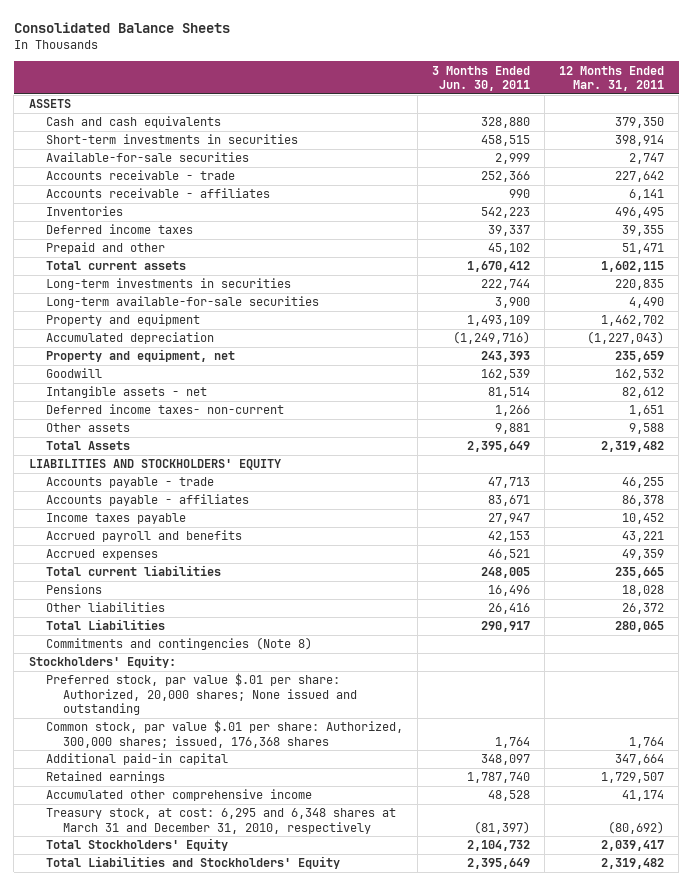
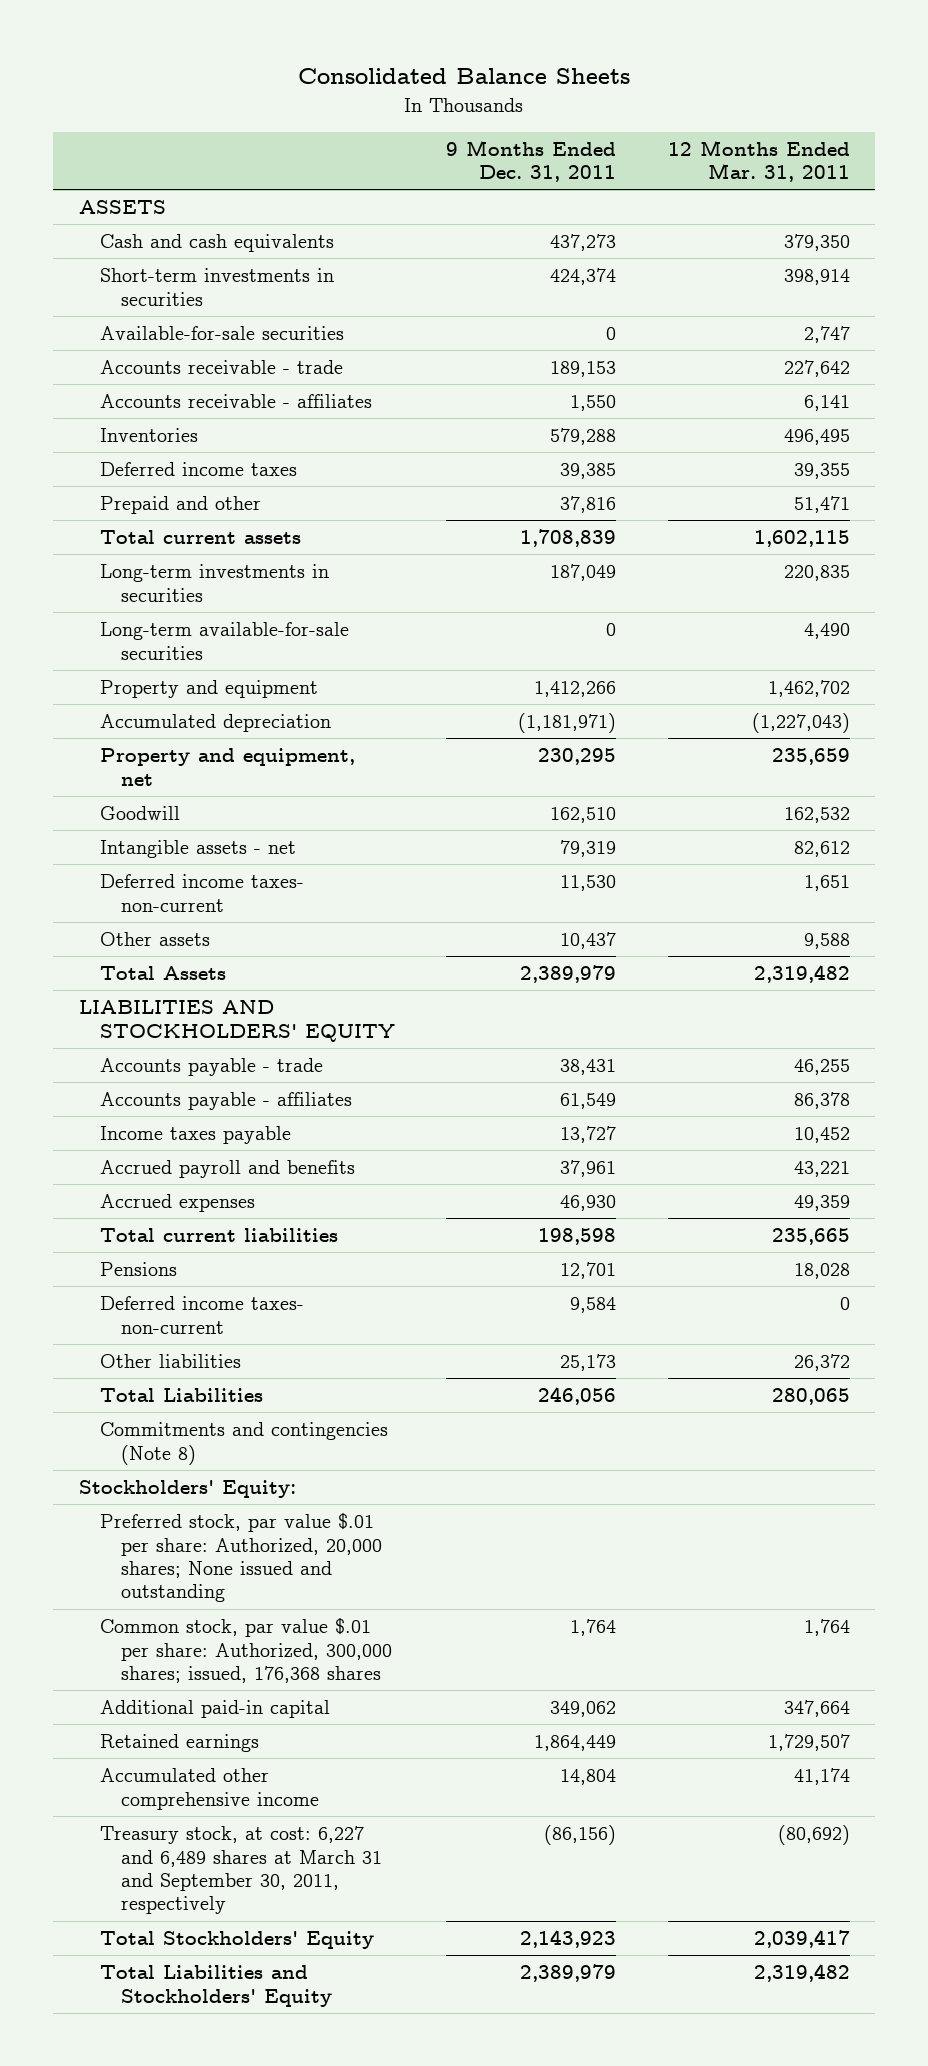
[431,65,530,92] 3 Months Ended Jun. 30, 2011 -> none
none -> [446,139,617,183] 9 Months Ended Dec. 31, 2011
none -> [99,1296,304,1334] Deferred income taxes- non-current
[45,808,396,834] Treasury stock, at cost: 6,295 and 6,348 shares at March 31 and December 31, 2010, respectively -> [99,1826,382,1915] Treasury stock, at cost: 6,227 and 6,489 shares at March 31 and September 30, 2011, respectively

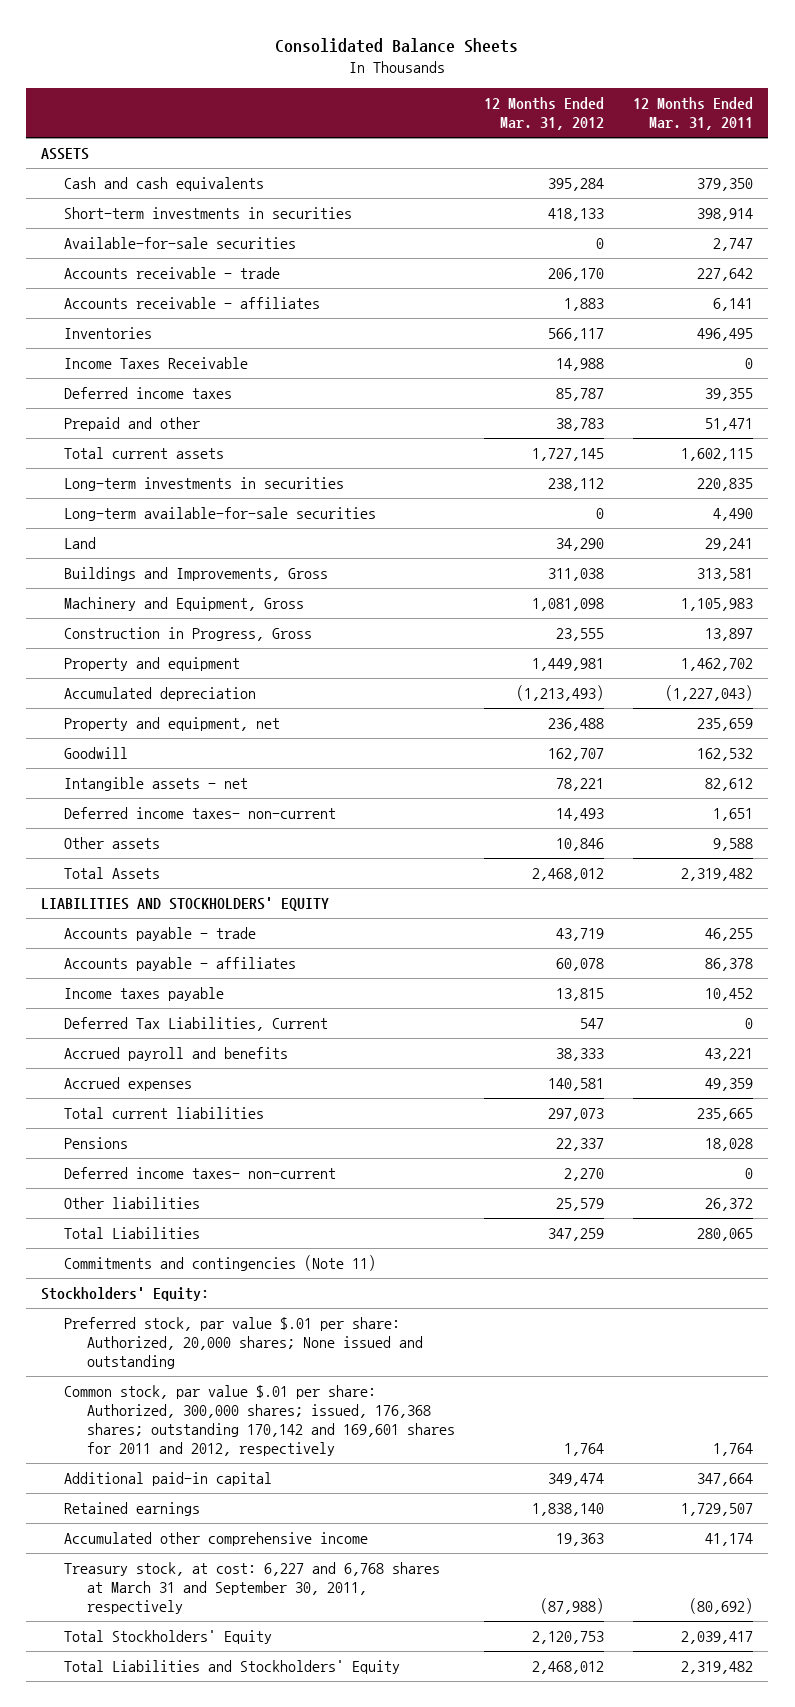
[446,139,617,183] 9 Months Ended Dec. 31, 2011 -> none
none -> [484,97,605,131] 12 Months Ended Mar. 31, 2012
none -> [63,357,248,370] Income Taxes Receivable
none -> [63,537,96,550] Land
none -> [63,567,328,582] Buildings and Improvements, Gross
none -> [63,597,304,612] Machinery and Equipment, Gross
none -> [63,627,312,642] Construction in Progress, Gross
none -> [63,1017,328,1032] Deferred Tax Liabilities, Current
[99,1422,388,1465] Commitments and contingencies (Note 8) -> [63,1255,376,1272] Commitments and contingencies (Note 11)
[99,1618,392,1683] Common stock, par value $.01 per share: Authorized, 300,000 shares; issued, 176,368 shares -> [63,1385,455,1456] Common stock, par value $.01 per share: Authorized, 300,000 shares; issued, 176,368 shares; outstanding 170,142 and 169,601 shares for 2011 and 2012, respectively
[99,1826,382,1915] Treasury stock, at cost: 6,227 and 6,489 shares at March 31 and September 30, 2011, respectively -> [63,1562,440,1614] Treasury stock, at cost: 6,227 and 6,768 shares at March 31 and September 30, 2011, respectively

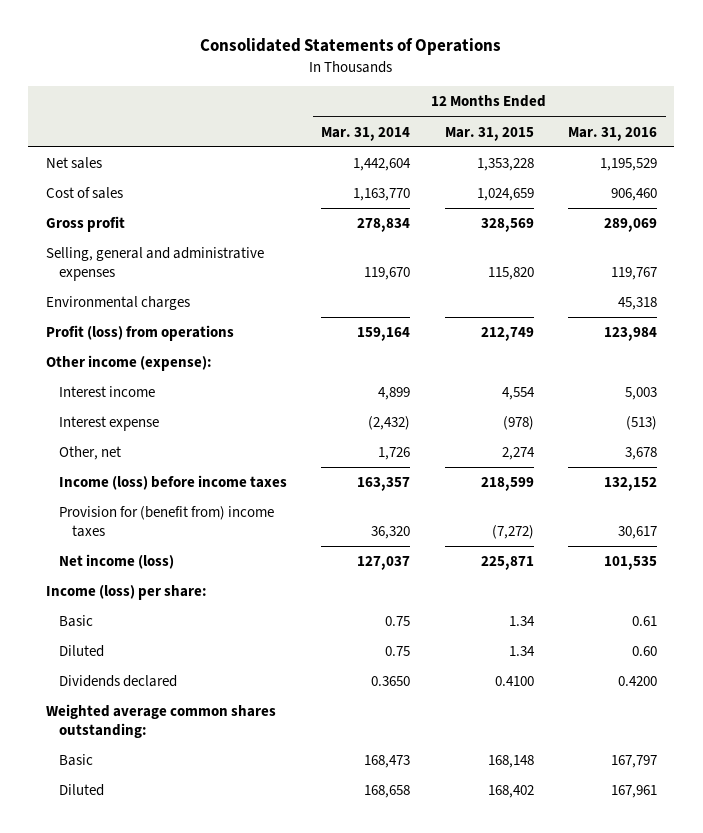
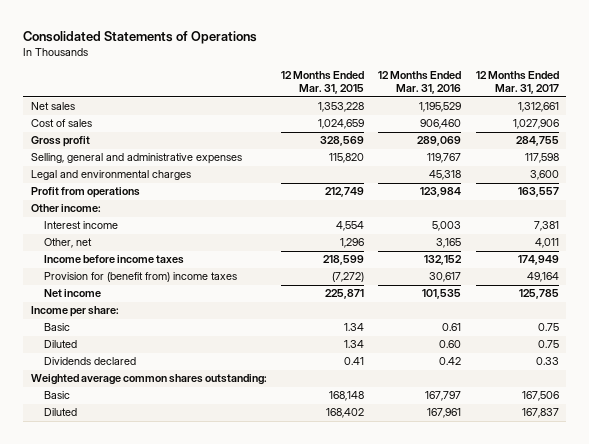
[321,126,411,141] Mar. 31, 2014 -> none
none -> [475,71,559,95] 12 Months Ended Mar. 31, 2017
[45,296,190,311] Environmental charges -> [30,170,191,181] Legal and environmental charges
[45,325,234,342] Profit (loss) from operations -> [30,187,140,199] Profit from operations
[45,355,212,372] Other income (expense): -> [30,204,101,213] Other income:
[58,416,159,432] Interest expense -> none
[501,447,535,461] 2,274 -> [339,238,364,249] 1,296
[624,447,657,461] 3,678 -> [436,238,462,249] 3,165
[58,475,287,491] Income (loss) before income taxes -> [43,255,184,265] Income before income taxes
[58,554,174,570] Net income (loss) -> [43,289,101,298] Net income
[45,585,207,601] Income (loss) per share: -> [30,306,119,318] Income per share:
[494,676,534,687] 0.4100 -> [343,357,364,366] 0.41
[617,676,657,687] 0.4200 -> [439,357,462,366] 0.42

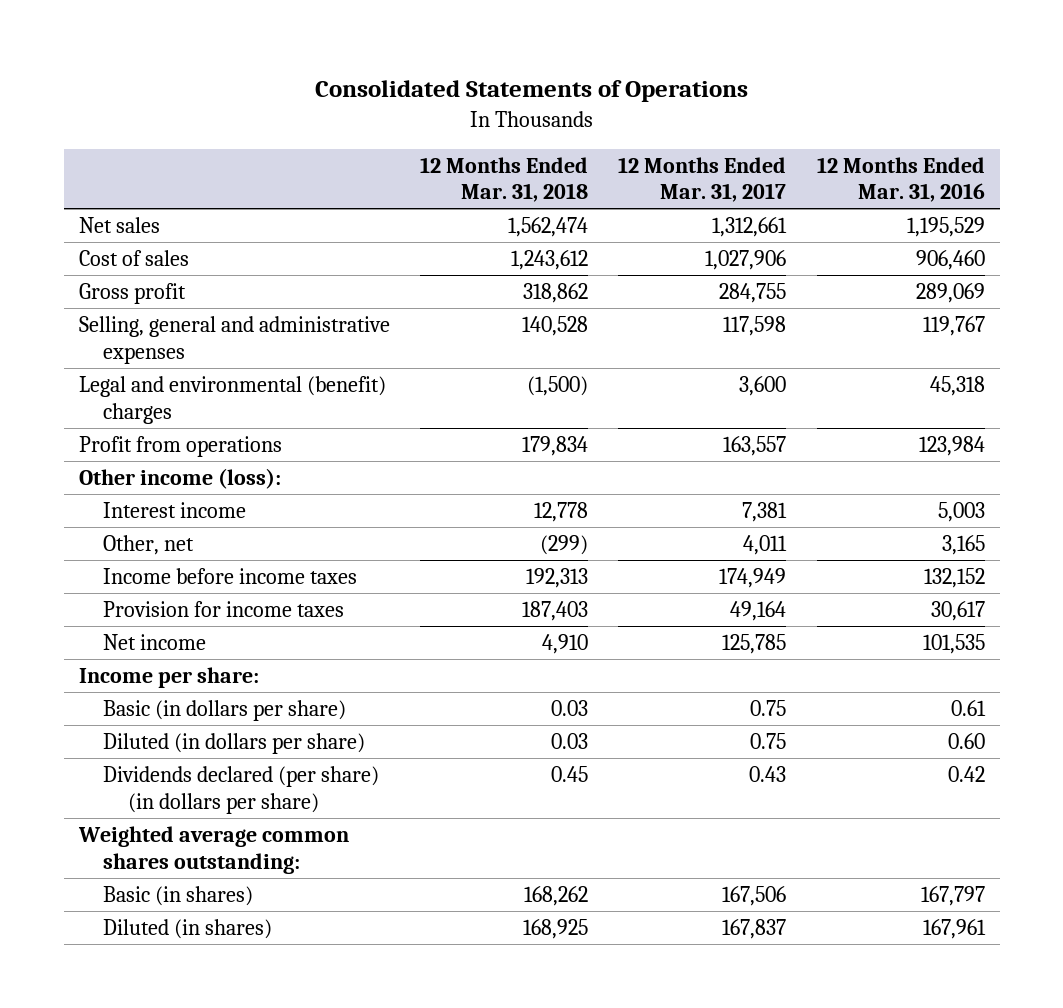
[280,71,364,95] 12 Months Ended Mar. 31, 2015 -> none
none -> [420,156,589,203] 12 Months Ended Mar. 31, 2018
[30,170,191,181] Legal and environmental charges -> [78,376,386,424] Legal and environmental (benefit) charges
[30,204,101,213] Other income: -> [78,468,281,490] Other income (loss):
[43,272,237,283] Provision for (benefit from) income taxes -> [103,601,345,618] Provision for income taxes
[43,323,70,332] Basic -> [103,700,347,722] Basic (in dollars per share)
[43,340,77,349] Diluted -> [103,733,366,755] Diluted (in dollars per share)
[43,357,136,366] Dividends declared -> [103,766,380,814] Dividends declared (per share) (in dollars per share)
[535,357,559,366] 0.33 -> [749,766,787,783] 0.43
[43,391,70,400] Basic -> [103,886,254,907] Basic (in shares)
[43,408,77,417] Diluted -> [103,919,273,940] Diluted (in shares)

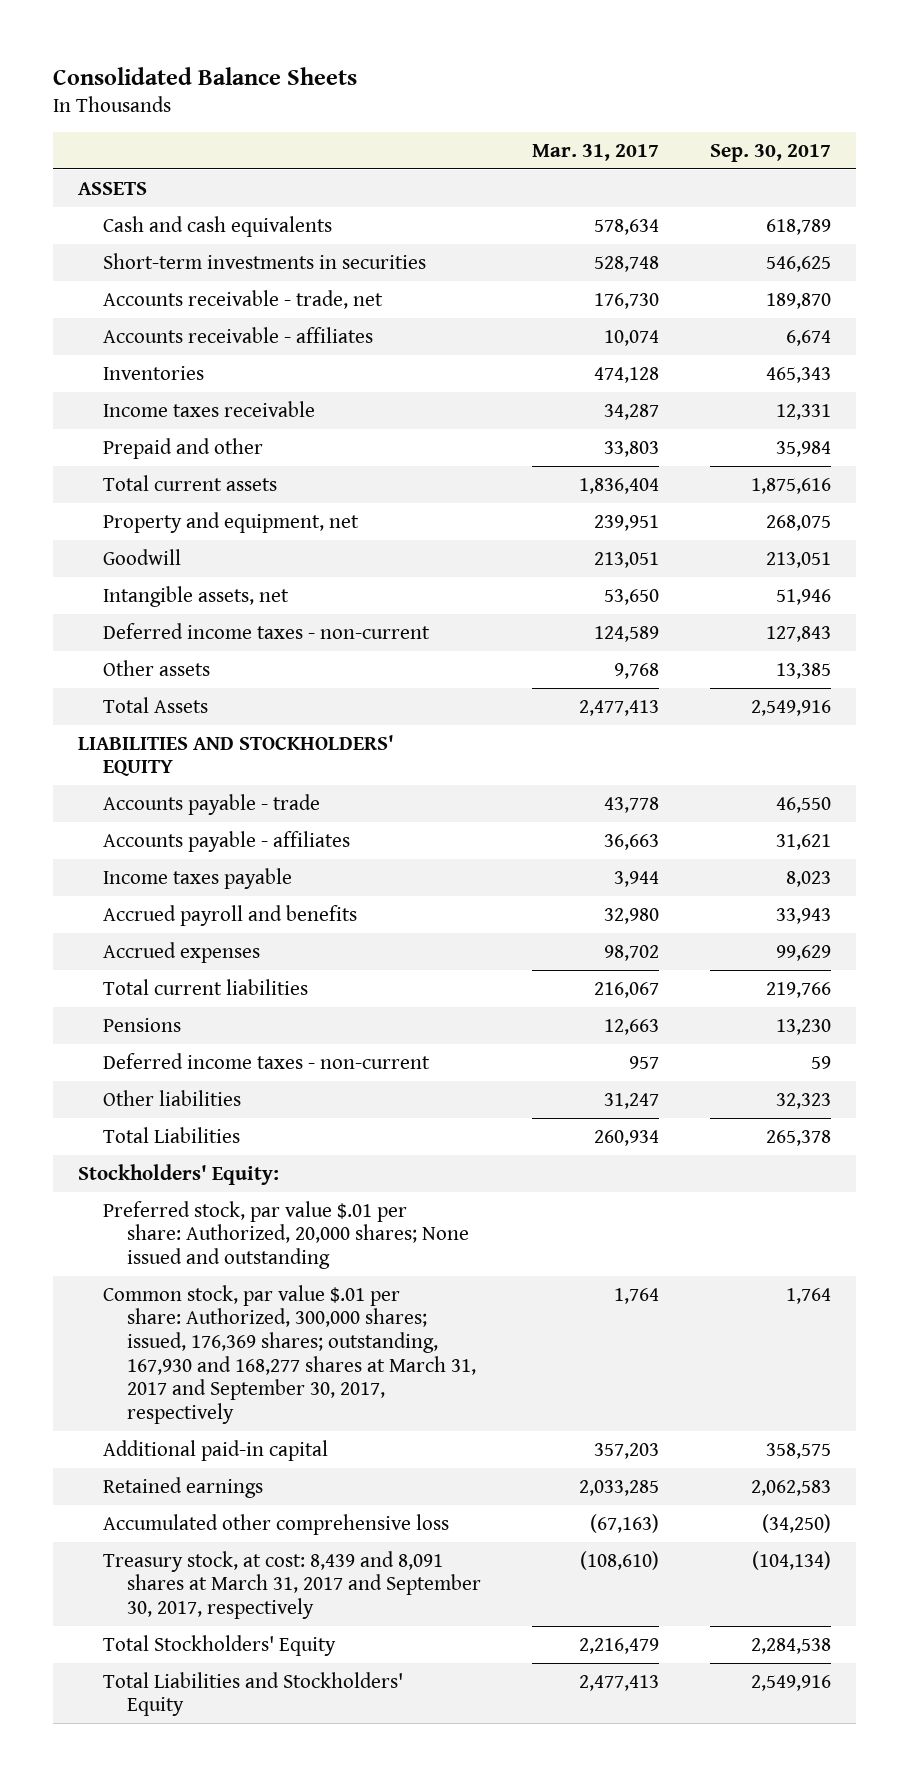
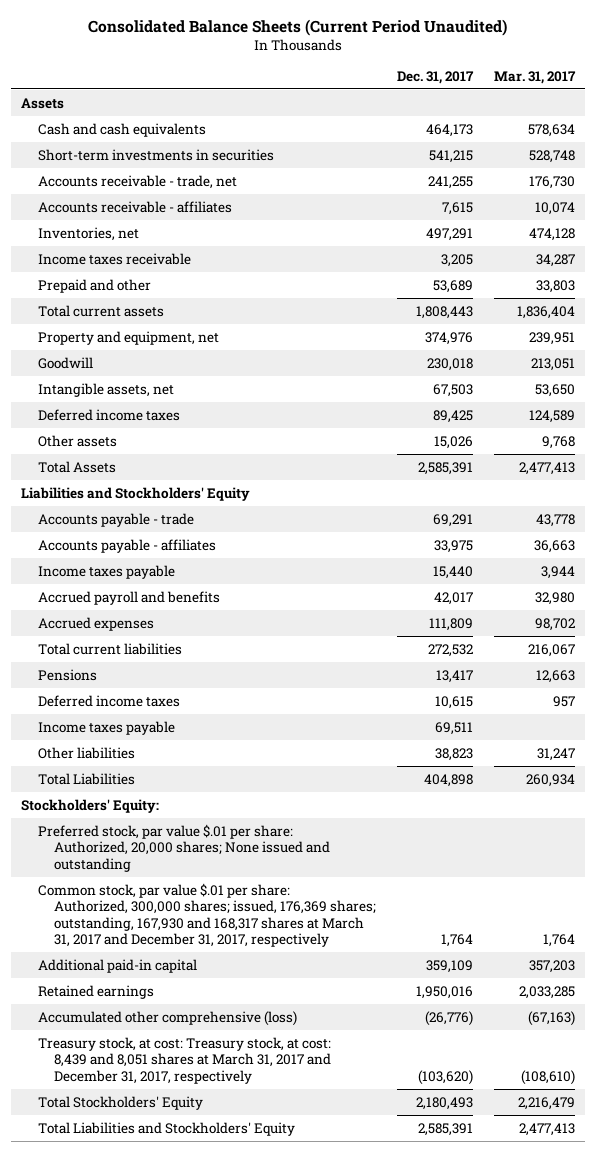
[53,66,358,85] Consolidated Balance Sheets -> [88,18,508,36] Consolidated Balance Sheets (Current Period Unaudited)
[709,143,831,162] Sep. 30, 2017 -> none
none -> [397,70,475,84] Dec. 31, 2017
[78,181,148,195] ASSETS -> [21,97,65,109] Assets
[102,365,204,380] Inventories -> [37,226,139,241] Inventories, net
[102,622,430,639] Deferred income taxes - non-current -> [37,408,180,421] Deferred income taxes
[78,734,395,777] LIABILITIES AND STOCKHOLDERS' EQUITY -> [21,486,251,501] Liabilities and Stockholders' Equity
[102,1052,430,1069] Deferred income taxes - non-current -> [37,694,180,707] Deferred income taxes
none -> [37,720,175,735] Income taxes payable
[102,1284,477,1425] Common stock, par value $.01 per share: Authorized, 300,000 shares; issued, 176,369 shares; outstanding, 167,930 and 168,277 shares at March 31, 2017 and September 30, 2017, respectively -> [37,882,377,948] Common stock, par value $.01 per share: Authorized, 300,000 shares; issued, 176,369 shares; outstanding, 167,930 and 168,317 shares at March 31, 2017 and December 31, 2017, respectively
[102,1513,449,1535] Accumulated other comprehensive loss -> [37,1010,297,1026] Accumulated other comprehensive (loss)
[102,1550,482,1619] Treasury stock, at cost: 8,439 and 8,091 shares at March 31, 2017 and September 30, 2017, respectively -> [37,1036,332,1084] Treasury stock, at cost: Treasury stock, at cost: 8,439 and 8,051 shares at March 31, 2017 and December 31, 2017, respectively

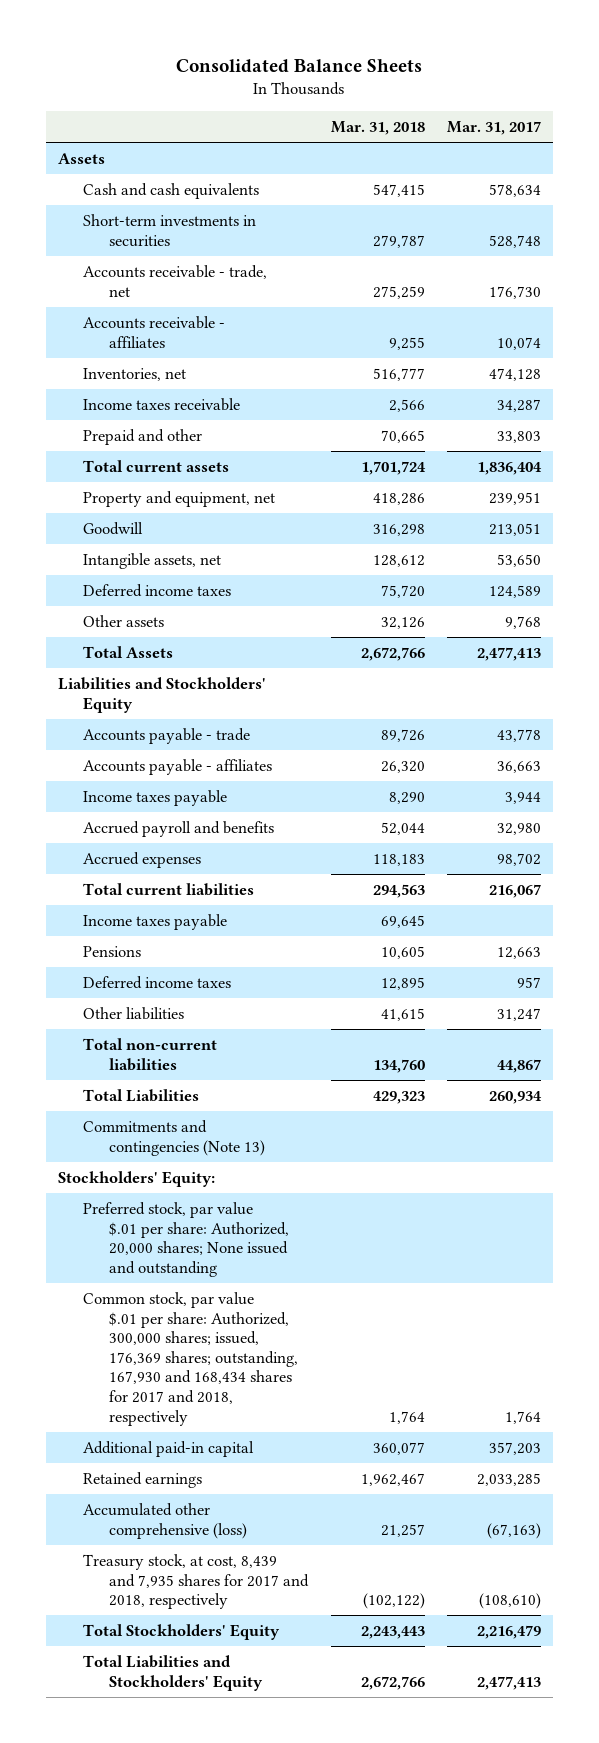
[88,18,508,36] Consolidated Balance Sheets (Current Period Unaudited) -> [176,58,423,73] Consolidated Balance Sheets
[397,70,475,84] Dec. 31, 2017 -> none
none -> [330,120,425,135] Mar. 31, 2018
[37,720,175,735] Income taxes payable -> [83,913,228,930] Income taxes payable
none -> [83,1037,218,1071] Total non-current liabilities
none -> [83,1119,266,1156] Commitments and contingencies (Note 13)
[37,882,377,948] Common stock, par value $.01 per share: Authorized, 300,000 shares; issued, 176,369 shares; outstanding, 167,930 and 168,317 shares at March 31, 2017 and December 31, 2017, respectively -> [83,1291,299,1426] Common stock, par value $.01 per share: Authorized, 300,000 shares; issued, 176,369 shares; outstanding, 167,930 and 168,434 shares for 2017 and 2018, respectively
[37,1036,332,1084] Treasury stock, at cost: Treasury stock, at cost: 8,439 and 8,051 shares at March 31, 2017 and December 31, 2017, respectively -> [83,1553,310,1610] Treasury stock, at cost, 8,439 and 7,935 shares for 2017 and 2018, respectively

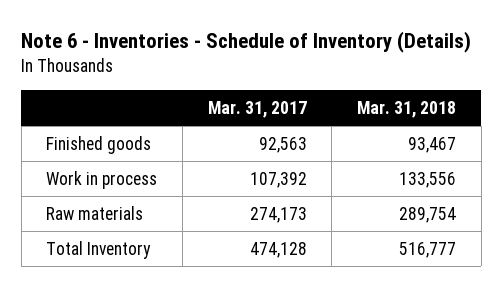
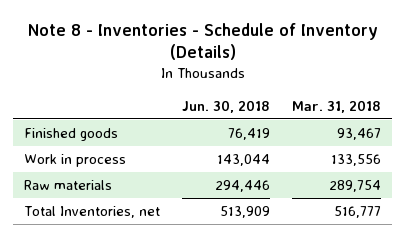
[21,31,472,54] Note 6 - Inventories - Schedule of Inventory (Details) -> [27,22,378,61] Note 8 - Inventories - Schedule of Inventory (Details)
[207,100,307,118] Mar. 31, 2017 -> none
none -> [182,99,271,113] Jun. 30, 2018
[46,240,152,259] Total Inventory -> [23,205,160,218] Total Inventories, net

